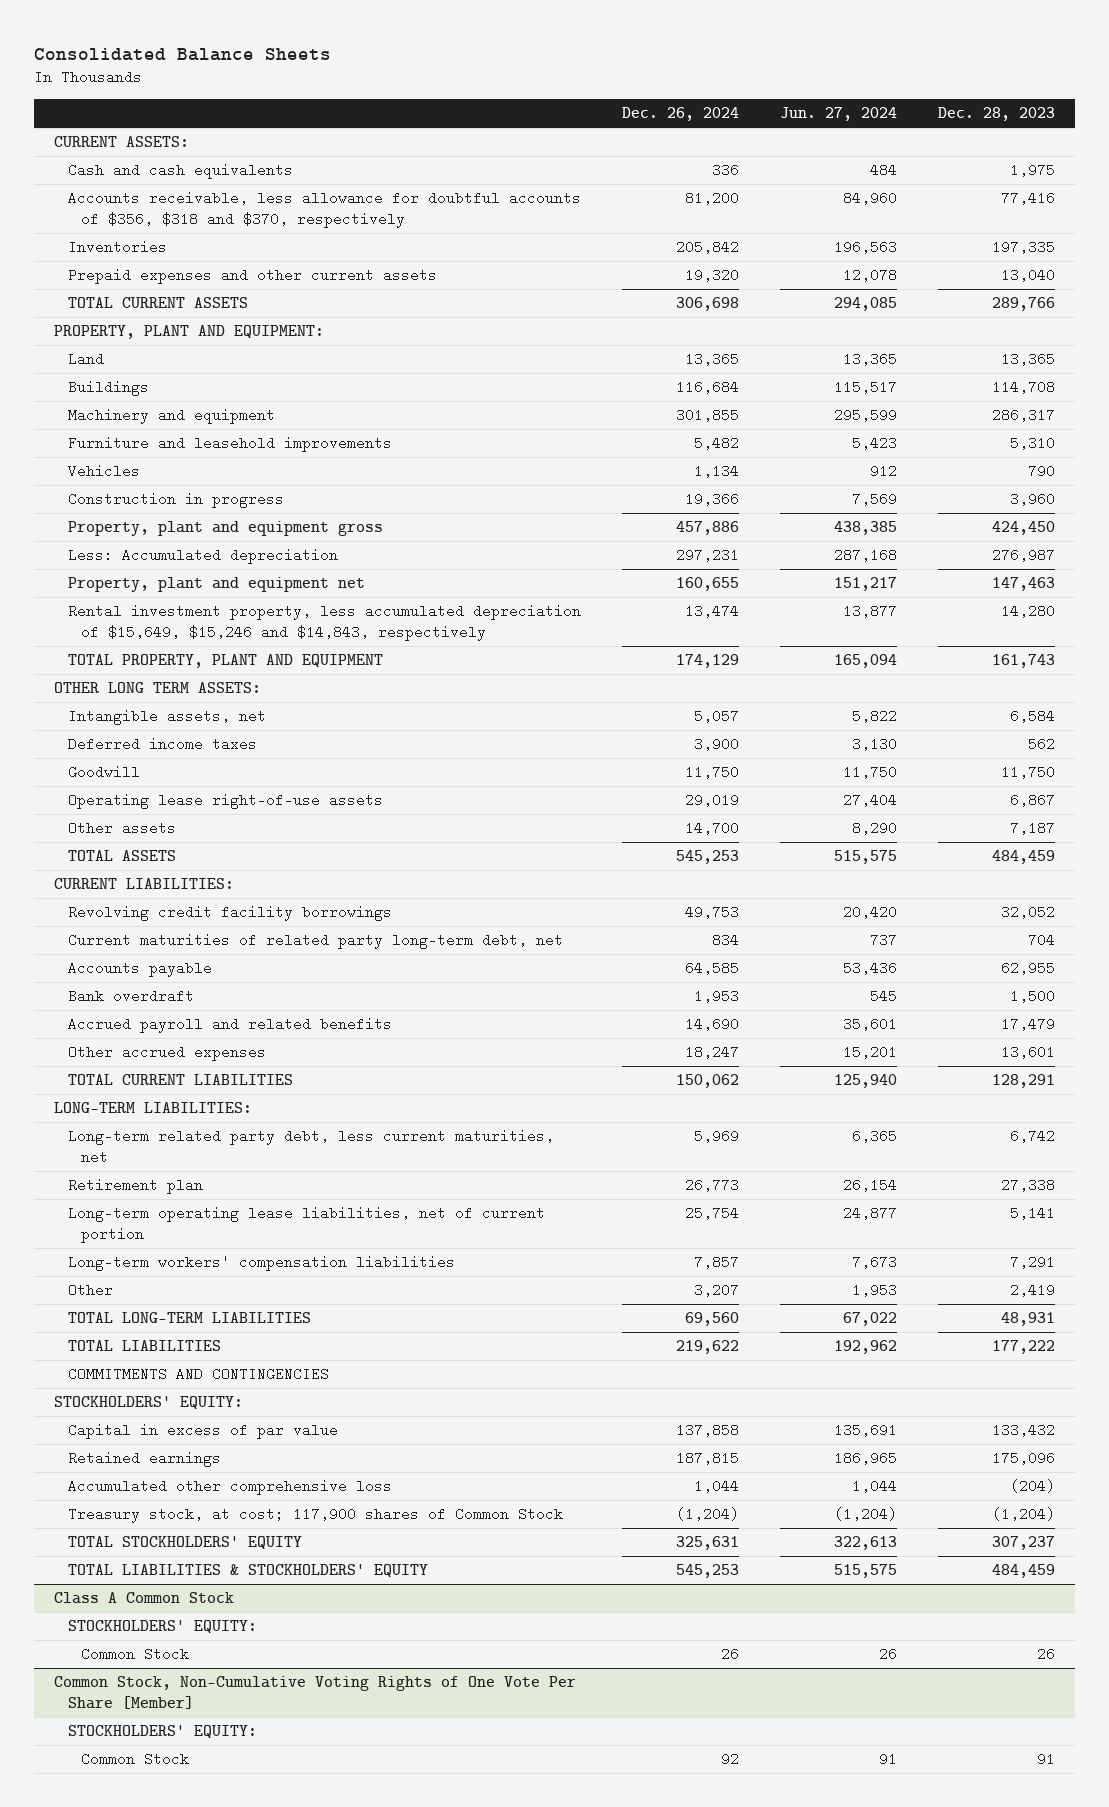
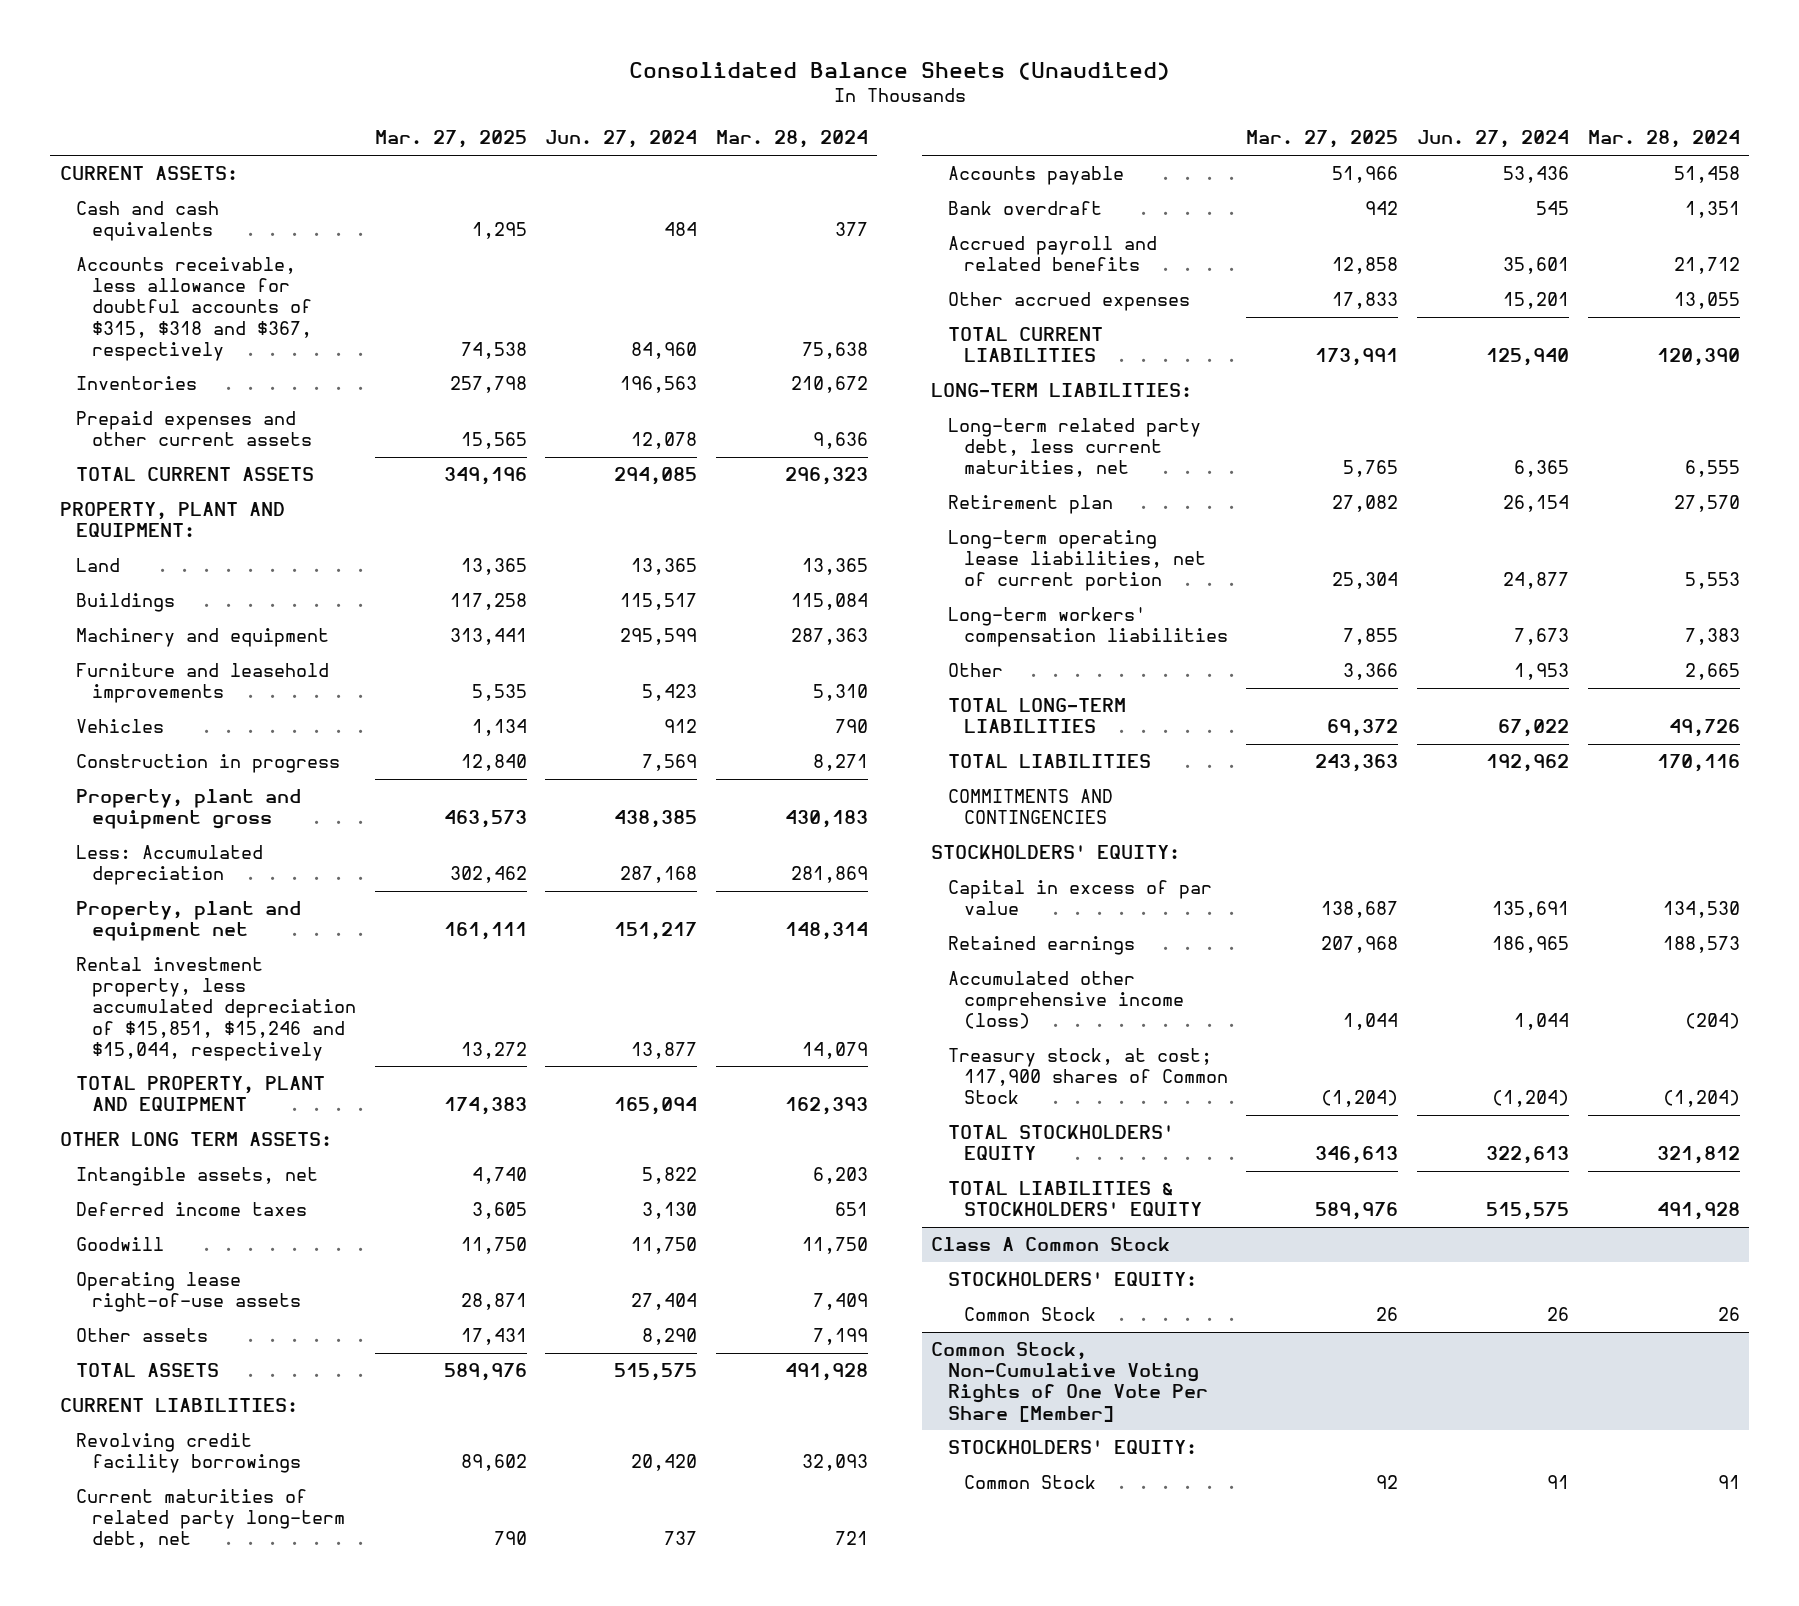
[33,47,331,61] Consolidated Balance Sheets -> [628,62,1170,81] Consolidated Balance Sheets (Unaudited)
[621,107,739,122] Dec. 26, 2024 -> none
[937,107,1055,122] Dec. 28, 2023 -> none
none -> [374,130,527,149] Mar. 27, 2025
none -> [716,130,869,149] Mar. 28, 2024
[67,191,581,228] Accounts receivable, less allowance for doubtful accounts of $356, $318 and $370, respectively -> [76,257,313,361] Accounts receivable, less allowance for doubtful accounts of $315, $318 and $367, respectively
[67,604,581,641] Rental investment property, less accumulated depreciation of $15,649, $15,246 and $14,843, respectively -> [76,957,357,1061] Rental investment property, less accumulated depreciation of $15,851, $15,246 and $15,044, respectively
[67,1479,392,1496] Accumulated other comprehensive loss -> [947,971,1184,1030] Accumulated other comprehensive income (loss)

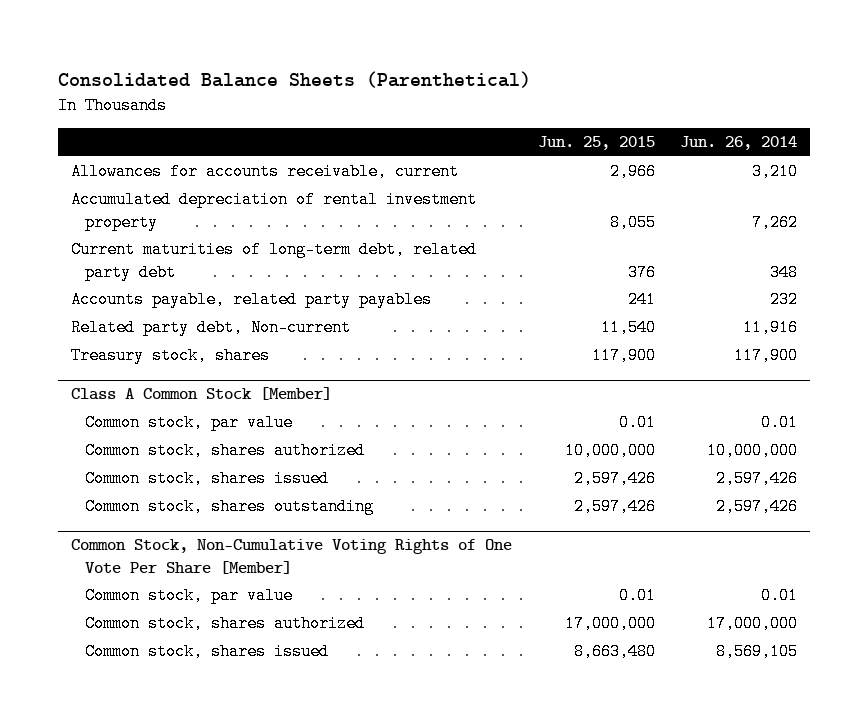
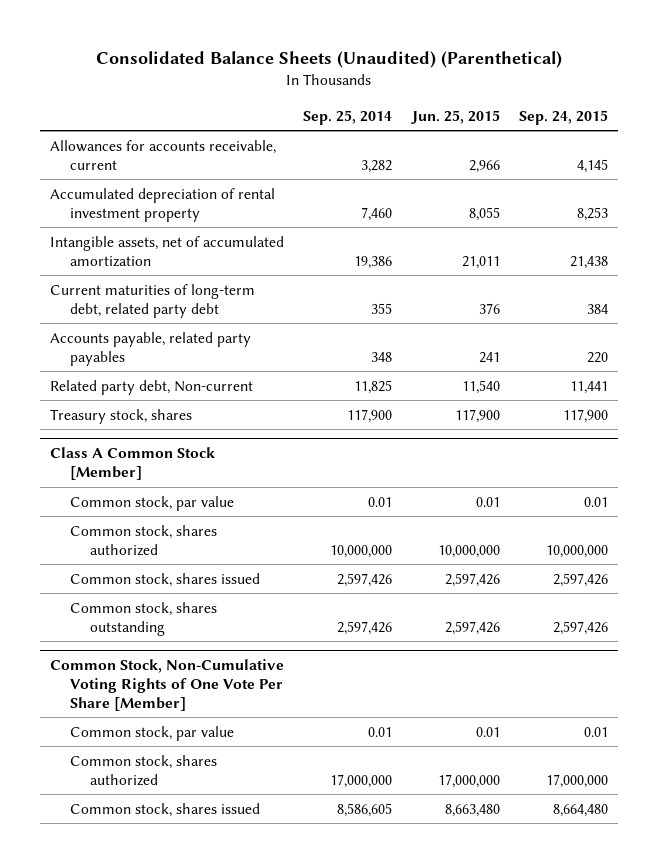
[58,70,532,88] Consolidated Balance Sheets (Parenthetical) -> [96,51,563,69] Consolidated Balance Sheets (Unaudited) (Parenthetical)
[680,136,798,151] Jun. 26, 2014 -> none
none -> [303,109,393,125] Sep. 25, 2014
none -> [519,109,609,125] Sep. 24, 2015
none -> [49,235,284,267] Intangible assets, net of accumulated amortization

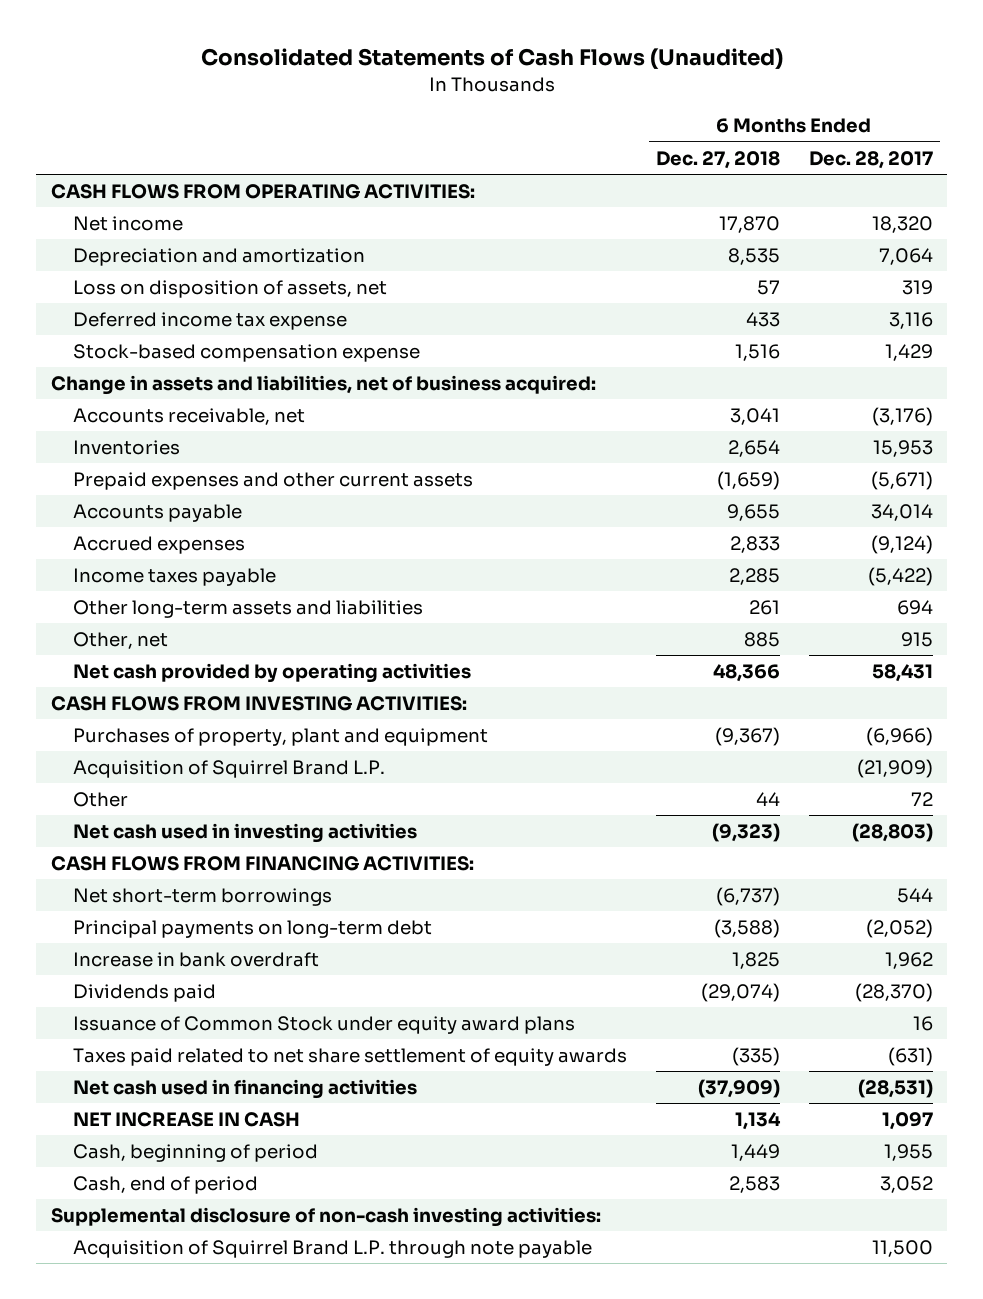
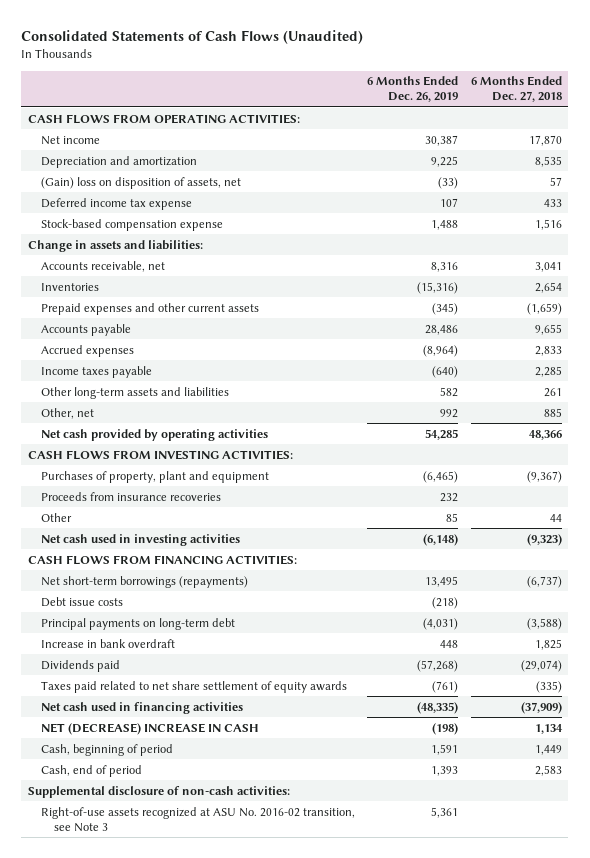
[808,150,933,169] Dec. 28, 2017 -> none
none -> [367,76,459,103] 6 Months Ended Dec. 26, 2019
[73,280,388,299] Loss on disposition of assets, net -> [40,176,241,189] (Gain) loss on disposition of assets, net
[50,375,596,396] Change in assets and liabilities, net of business acquired: -> [27,239,203,252] Change in assets and liabilities:
[73,760,386,779] Acquisition of Squirrel Brand L.P. -> none
none -> [40,491,221,501] Proceeds from insurance recoveries
[73,888,333,907] Net short-term borrowings -> [40,575,248,588] Net short-term borrowings (repayments)
none -> [40,596,123,607] Debt issue costs
[73,1016,576,1035] Issuance of Common Stock under equity award plans -> none
[73,1112,301,1128] NET INCREASE IN CASH -> [40,722,259,735] NET (DECREASE) INCREASE IN CASH
[73,1240,593,1259] Acquisition of Squirrel Brand L.P. through note payable -> none
[50,1207,601,1228] Supplemental disclosure of non-cash investing activities: -> [27,785,290,798] Supplemental disclosure of non-cash activities:
none -> [40,806,355,832] Right-of-use assets recognized at ASU No. 2016-02 transition, see Note 3

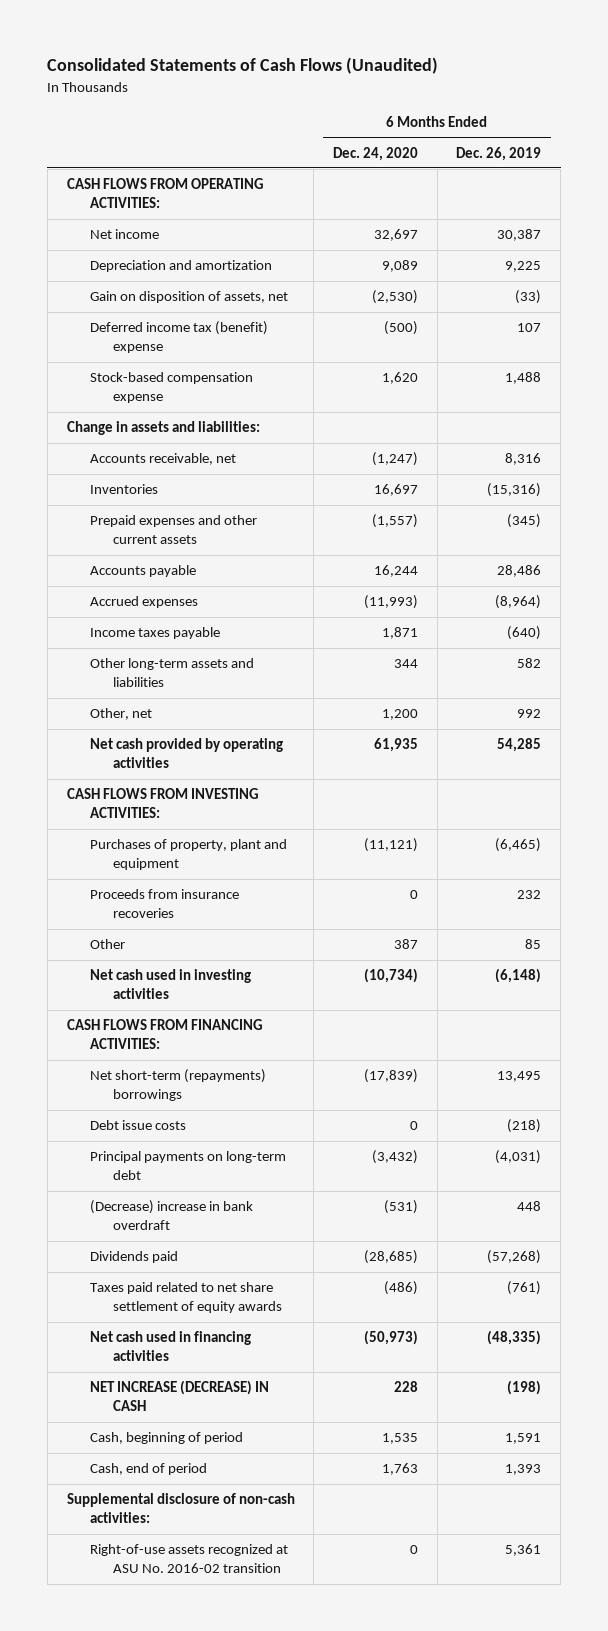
[471,76,563,103] 6 Months Ended Dec. 27, 2018 -> none
none -> [333,146,419,161] Dec. 24, 2020
[40,176,241,189] (Gain) loss on disposition of assets, net -> [89,291,288,304] Gain on disposition of assets, net
[40,197,192,210] Deferred income tax expense -> [89,321,268,354] Deferred income tax (benefit) expense
[40,575,248,588] Net short-term borrowings (repayments) -> [89,1069,266,1102] Net short-term (repayments) borrowings
[40,638,175,648] Increase in bank overdraft -> [89,1200,253,1231] (Decrease) increase in bank overdraft
[40,722,259,735] NET (DECREASE) INCREASE IN CASH -> [89,1380,269,1412] NET INCREASE (DECREASE) IN CASH
[40,806,355,832] Right-of-use assets recognized at ASU No. 2016-02 transition, see Note 3 -> [89,1544,288,1574] Right-of-use assets recognized at ASU No. 2016-02 transition

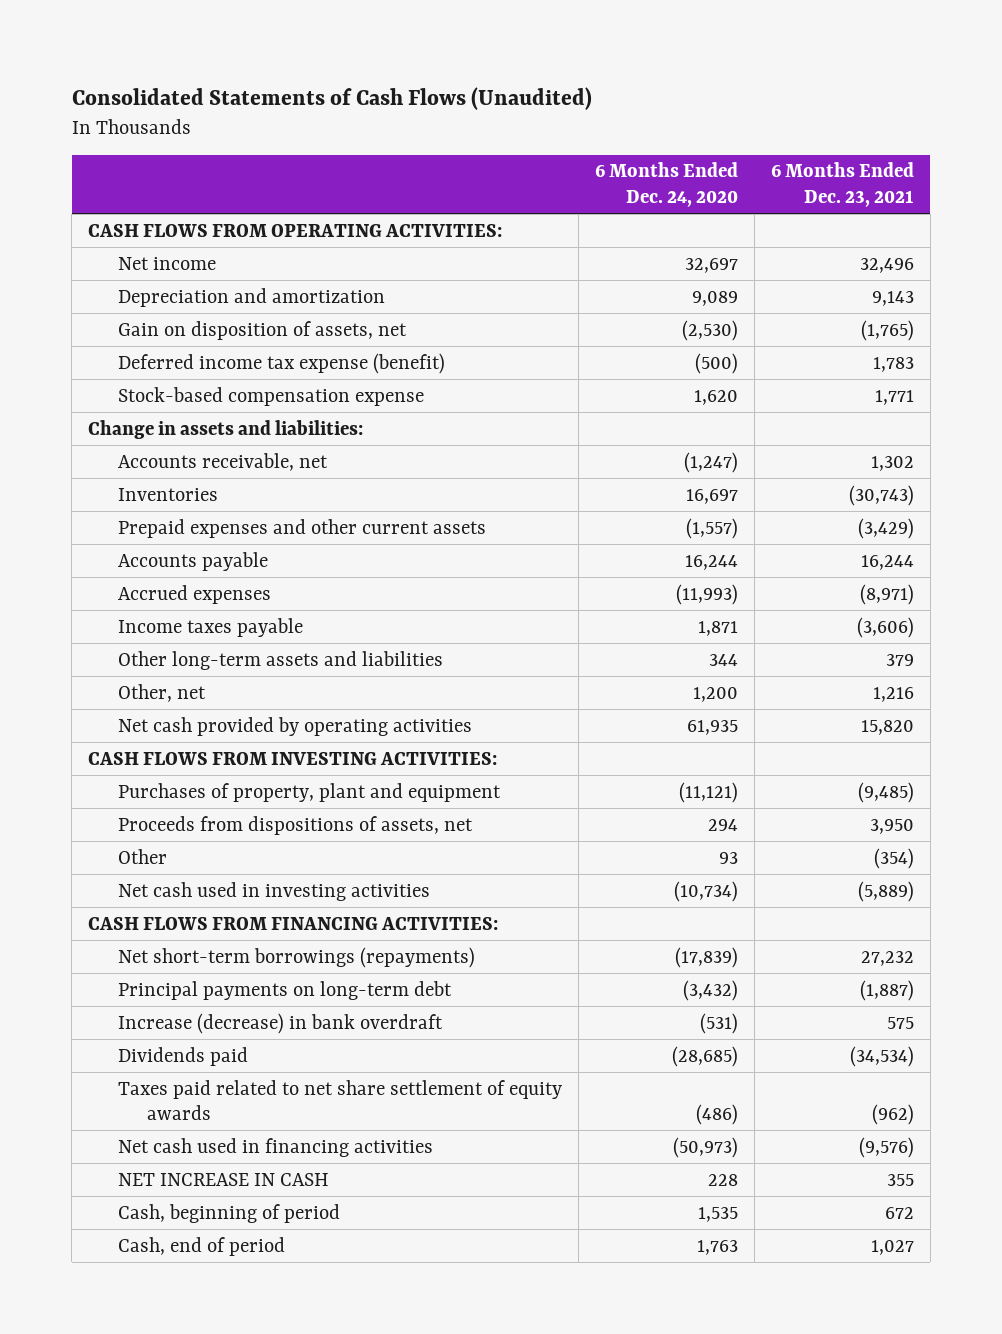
[456,146,542,161] Dec. 26, 2019 -> none
none -> [770,162,914,207] 6 Months Ended Dec. 23, 2021
[89,321,268,354] Deferred income tax (benefit) expense -> [117,352,445,374] Deferred income tax expense (benefit)
[89,889,239,919] Proceeds from insurance recoveries -> none
none -> [117,815,473,835] Proceeds from dispositions of assets, net
[394,939,419,950] 387 -> [718,851,738,864] 93
[89,1120,186,1131] Debt issue costs -> none
[89,1069,266,1102] Net short-term (repayments) borrowings -> [117,946,475,968] Net short-term borrowings (repayments)
[89,1200,253,1231] (Decrease) increase in bank overdraft -> [117,1012,443,1034] Increase (decrease) in bank overdraft
[89,1380,269,1412] NET INCREASE (DECREASE) IN CASH -> [117,1172,329,1186] NET INCREASE IN CASH
[66,1493,295,1524] Supplemental disclosure of non-cash activities: -> none
[89,1544,288,1574] Right-of-use assets recognized at ASU No. 2016-02 transition -> none

